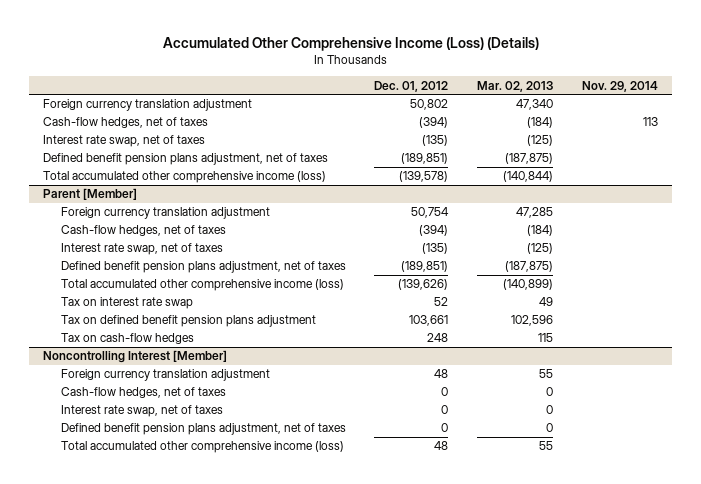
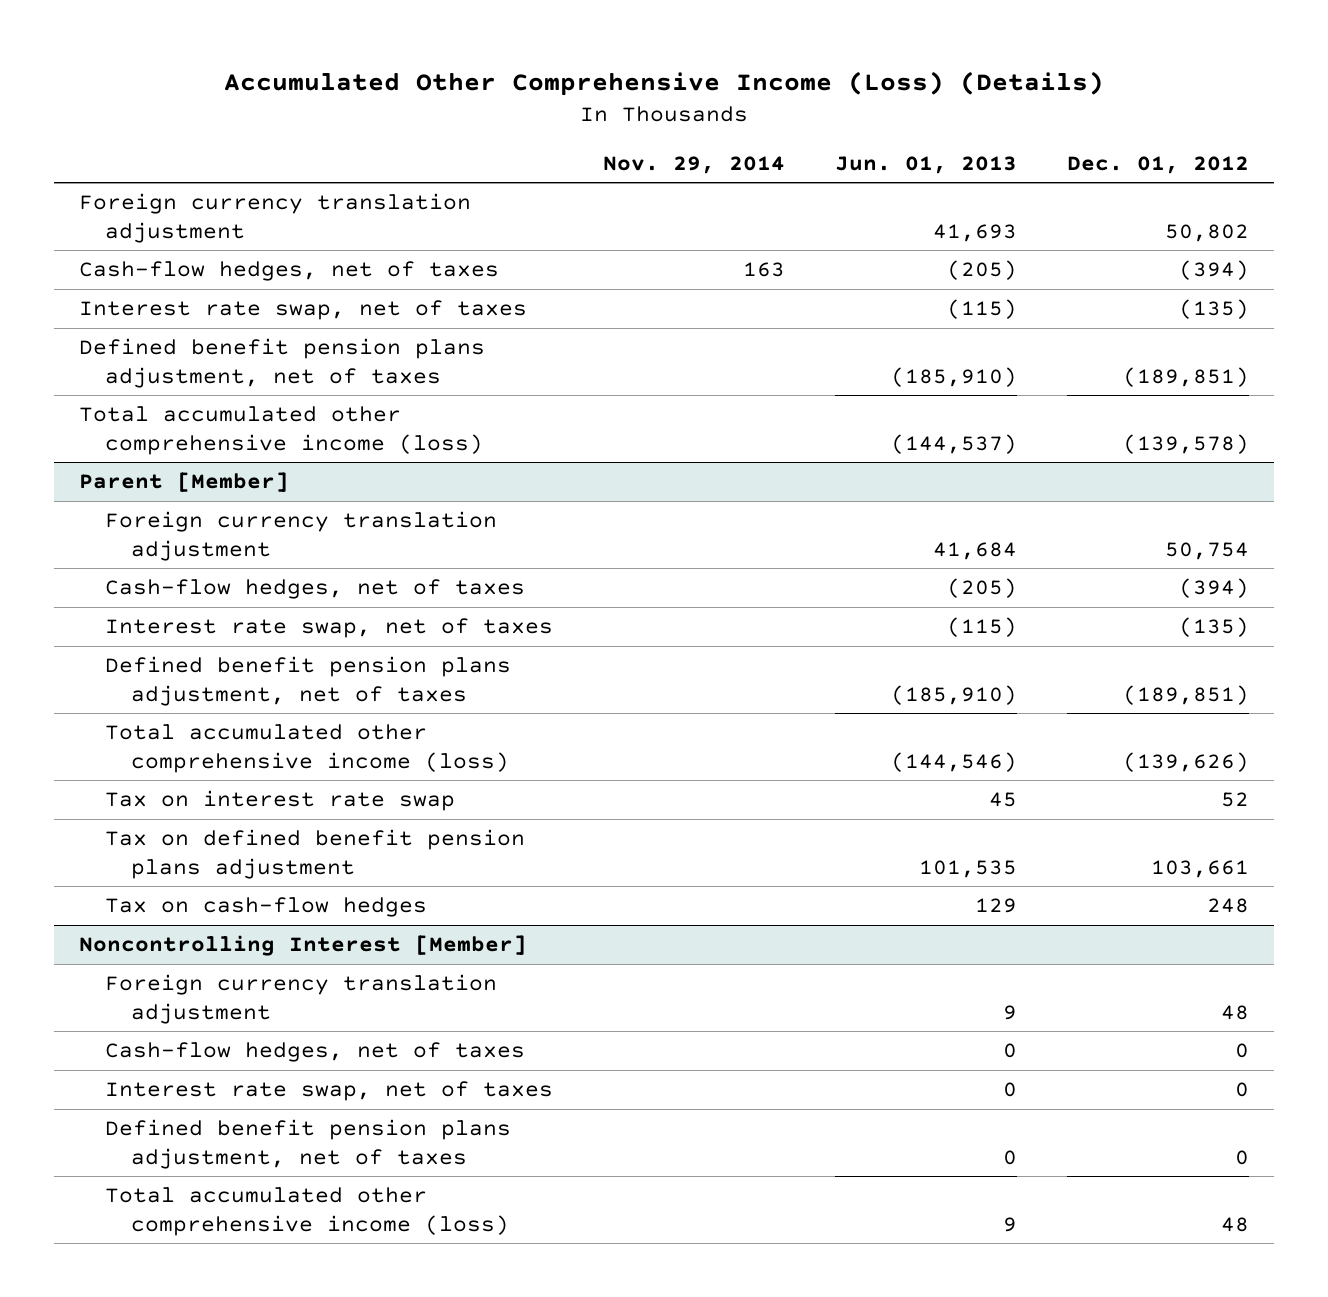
[477,80,554,92] Mar. 02, 2013 -> none
none -> [834,155,1017,174] Jun. 01, 2013
[642,117,658,127] 113 -> [742,262,785,278] 163

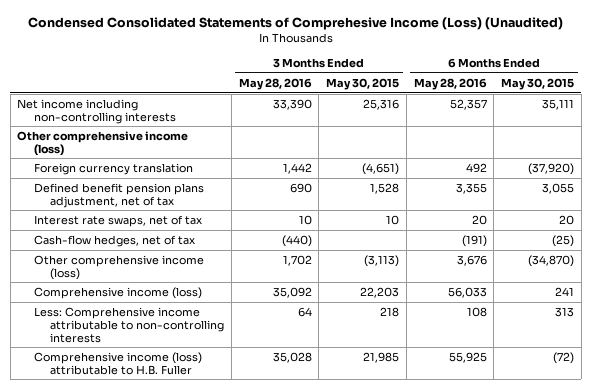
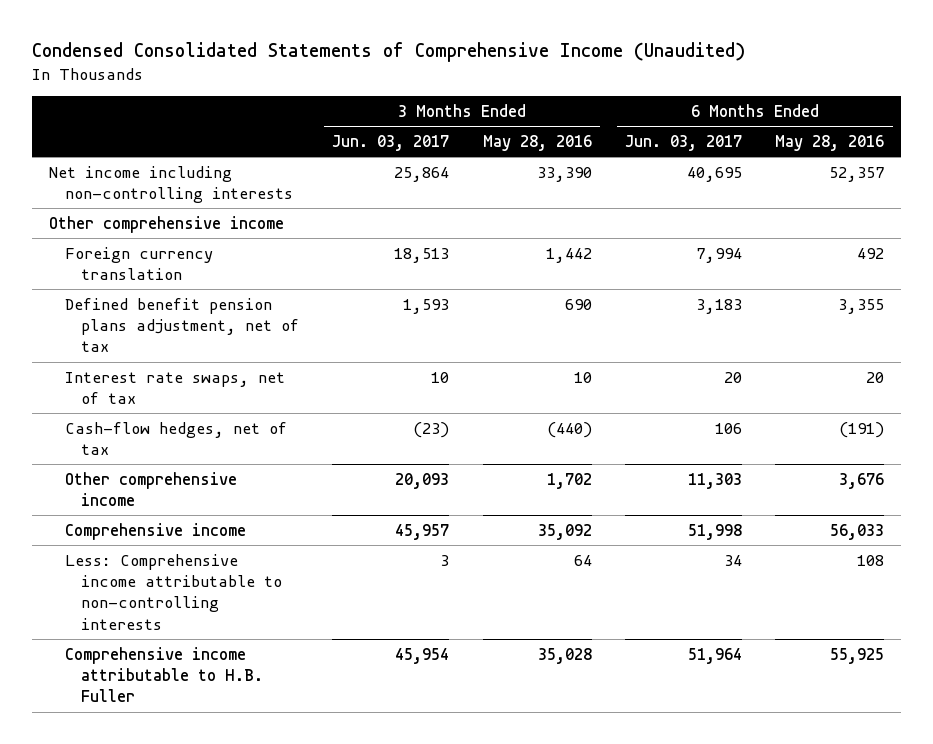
[27,17,563,31] Condensed Consolidated Statements of Comprehesive Income (Loss) (Unaudited) -> [31,42,745,63] Condensed Consolidated Statements of Comprehensive Income (Unaudited)
[326,77,400,90] May 30, 2015 -> none
[500,77,574,90] May 30, 2015 -> none
none -> [332,134,450,151] Jun. 03, 2017
none -> [625,134,743,151] Jun. 03, 2017
[17,130,189,156] Other comprehensive income (loss) -> [48,215,284,233] Other comprehensive income
[33,254,204,280] Other comprehensive income (loss) -> [64,471,237,507] Other comprehensive income
[33,286,202,299] Comprehensive income (loss) -> [64,522,246,540] Comprehensive income
[33,351,202,375] Comprehensive income (loss) attributable to H.B. Fuller -> [64,646,263,703] Comprehensive income attributable to H.B. Fuller

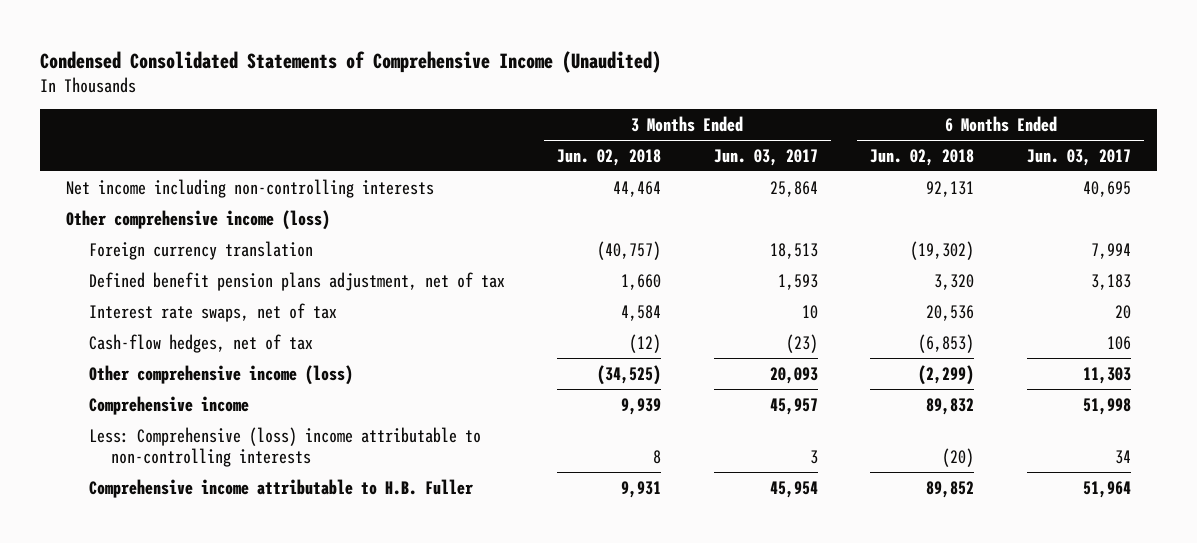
[482,134,592,151] May 28, 2016 -> none
[775,134,885,151] May 28, 2016 -> none
none -> [557,148,662,166] Jun. 02, 2018
none -> [870,148,975,166] Jun. 02, 2018
[48,215,284,233] Other comprehensive income -> [66,209,331,230] Other comprehensive income (loss)
[64,471,237,507] Other comprehensive income -> [88,364,353,385] Other comprehensive income (loss)
[64,553,282,630] Less: Comprehensive income attributable to non-controlling interests -> [88,426,481,467] Less: Comprehensive (loss) income attributable to non-controlling interests

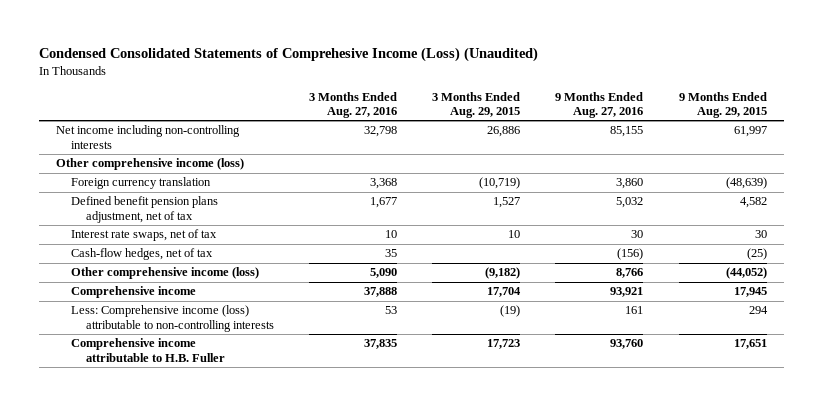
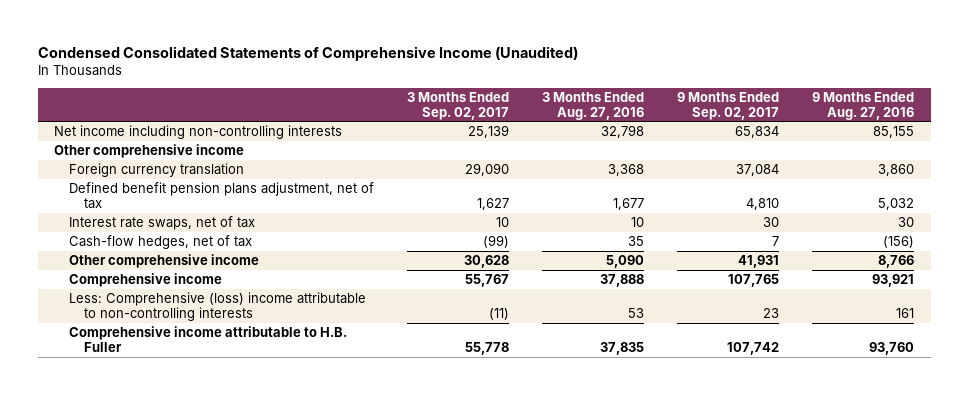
[38,47,538,63] Condensed Consolidated Statements of Comprehesive Income (Loss) (Unaudited) -> [37,45,578,61] Condensed Consolidated Statements of Comprehensive Income (Unaudited)
[432,91,521,119] 3 Months Ended Aug. 29, 2015 -> none
[678,91,767,119] 9 Months Ended Aug. 29, 2015 -> none
none -> [407,91,510,120] 3 Months Ended Sep. 02, 2017
none -> [677,91,780,120] 9 Months Ended Sep. 02, 2017
[56,158,245,171] Other comprehensive income (loss) -> [54,143,245,158] Other comprehensive income
[71,267,260,280] Other comprehensive income (loss) -> [69,253,260,268] Other comprehensive income
[71,305,274,332] Less: Comprehensive income (loss) attributable to non-controlling interests -> [69,291,367,322] Less: Comprehensive (loss) income attributable to non-controlling interests

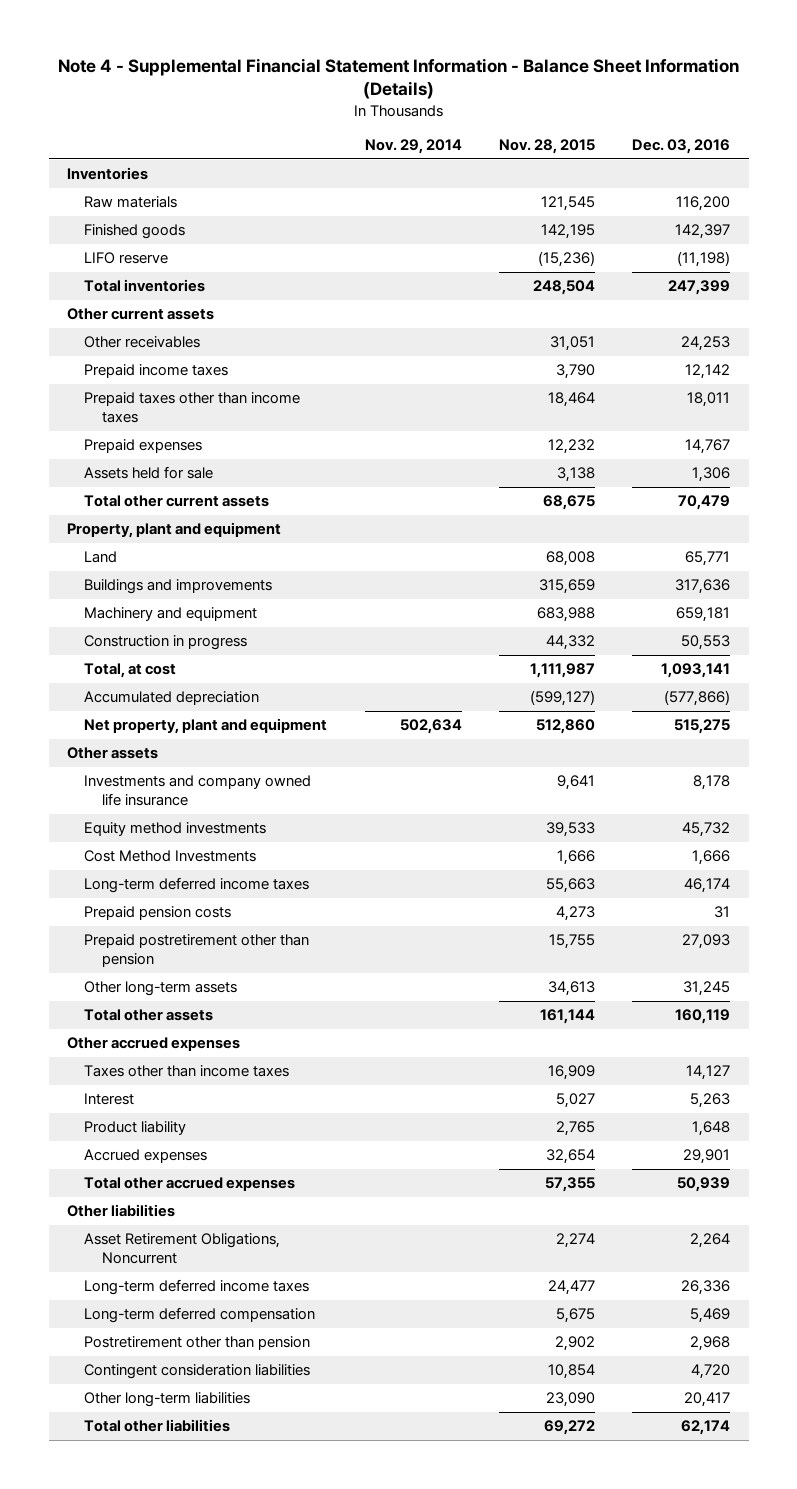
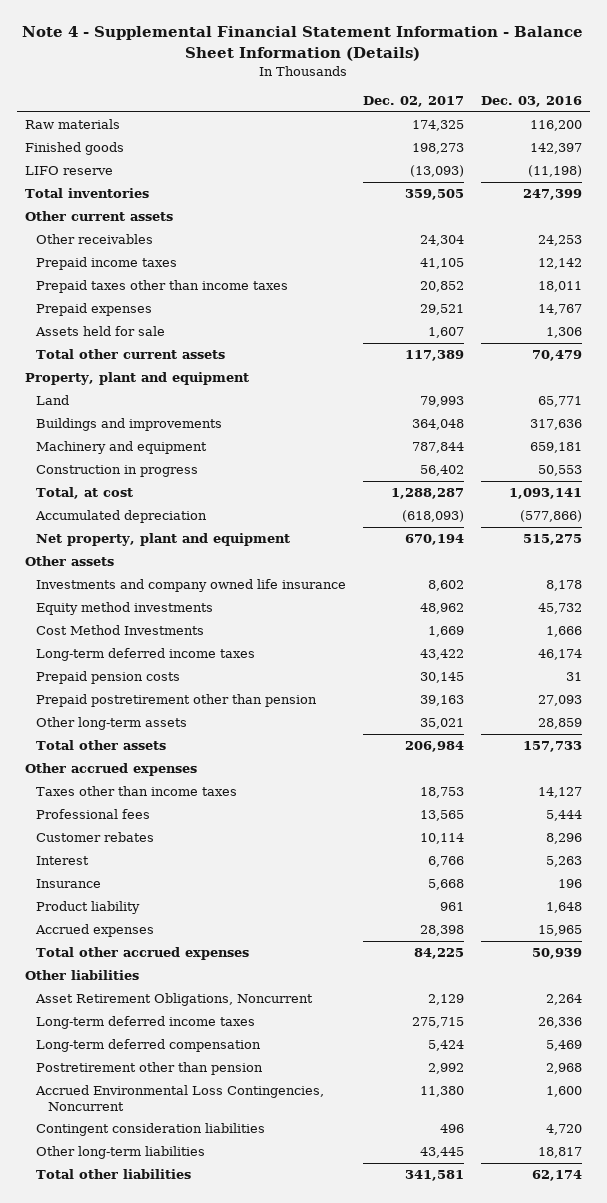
[364,139,462,155] Nov. 29, 2014 -> none
[498,139,595,155] Nov. 28, 2015 -> none
none -> [362,96,464,108] Dec. 02, 2017
[67,167,149,181] Inventories -> none
[683,981,731,997] 31,245 -> [537,718,582,730] 28,859
[675,1009,731,1025] 160,119 -> [522,741,582,753] 157,733
none -> [36,809,151,820] Professional fees
none -> [36,832,155,843] Customer rebates
none -> [36,879,102,889] Insurance
[683,1149,731,1165] 29,901 -> [537,925,582,937] 15,965
none -> [35,1085,325,1111] Accrued Environmental Loss Contingencies, Noncurrent
[684,1392,731,1408] 20,417 -> [537,1147,582,1159] 18,817

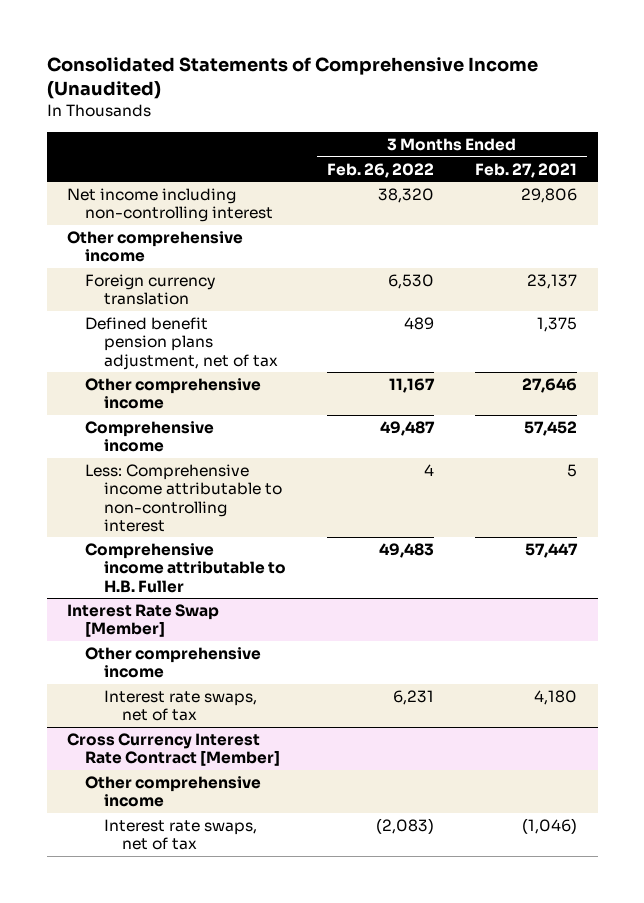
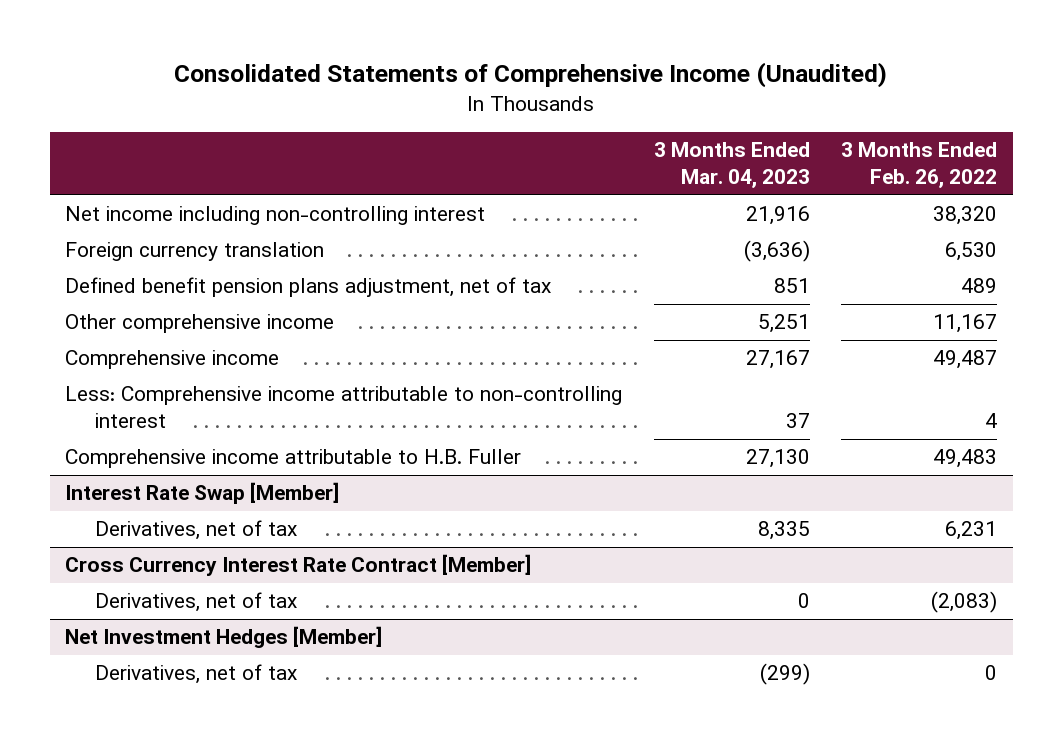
[475,162,578,178] Feb. 27, 2021 -> none
none -> [653,142,810,189] 3 Months Ended Mar. 04, 2023
[67,231,244,263] Other comprehensive income -> none
[85,647,262,679] Other comprehensive income -> none
[103,690,257,722] Interest rate swaps, net of tax -> [95,520,298,541] Derivatives, net of tax
[85,776,262,808] Other comprehensive income -> none
[103,819,257,851] Interest rate swaps, net of tax -> [95,592,298,613] Derivatives, net of tax
none -> [65,626,383,649] Net Investment Hedges [Member]
none -> [95,664,298,685] Derivatives, net of tax

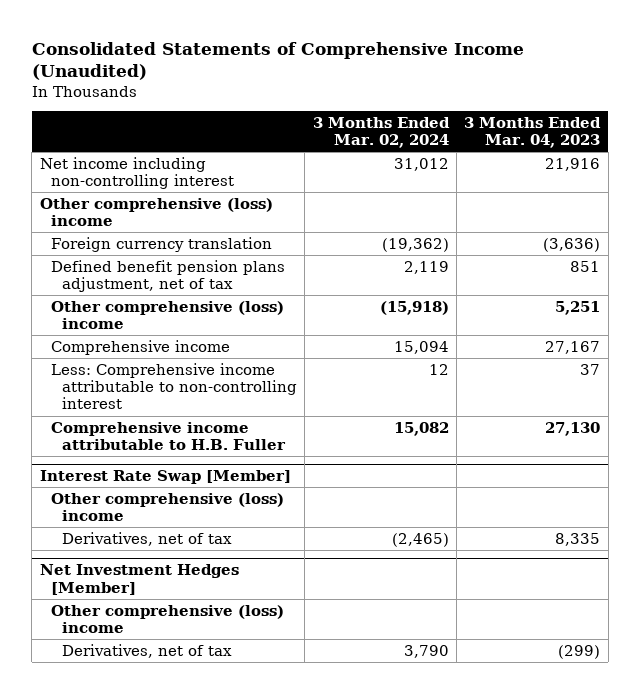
[841,142,998,189] 3 Months Ended Feb. 26, 2022 -> none
none -> [312,116,450,149] 3 Months Ended Mar. 02, 2024
none -> [39,197,273,227] Other comprehensive (loss) income
[65,314,335,334] Other comprehensive income -> [50,300,284,330] Other comprehensive (loss) income
none -> [50,492,284,522] Other comprehensive (loss) income
[65,554,532,577] Cross Currency Interest Rate Contract [Member] -> none
[95,592,298,613] Derivatives, net of tax -> none
none -> [50,604,284,634] Other comprehensive (loss) income

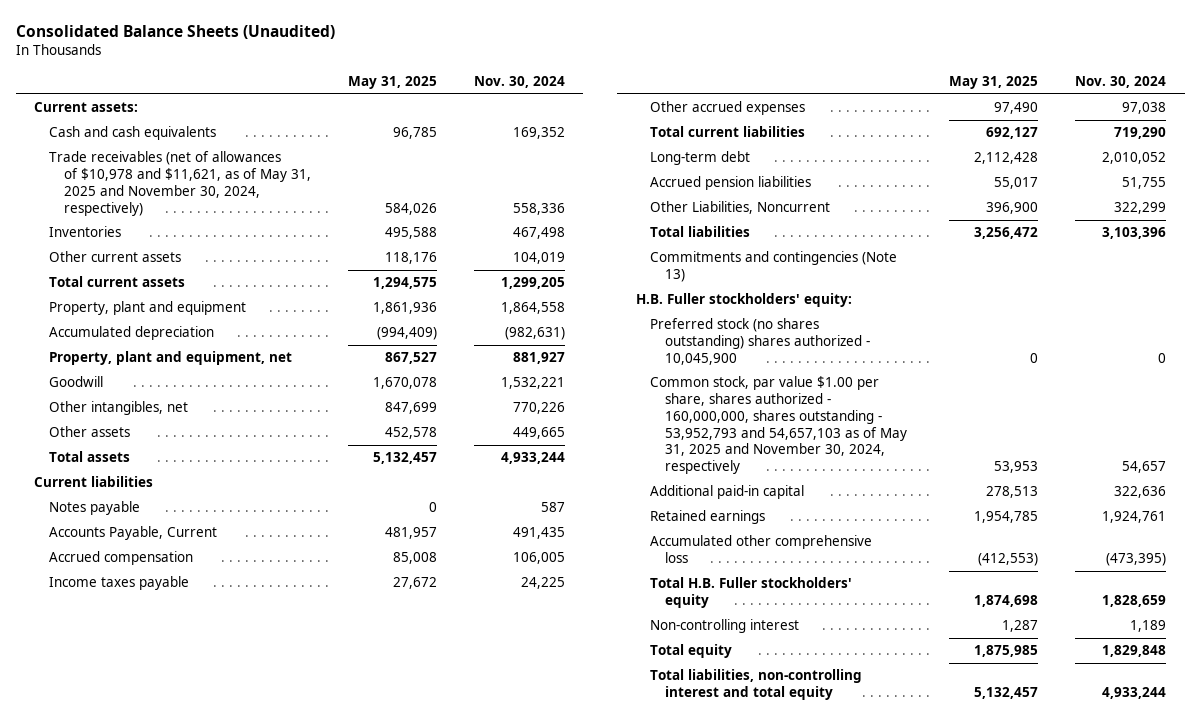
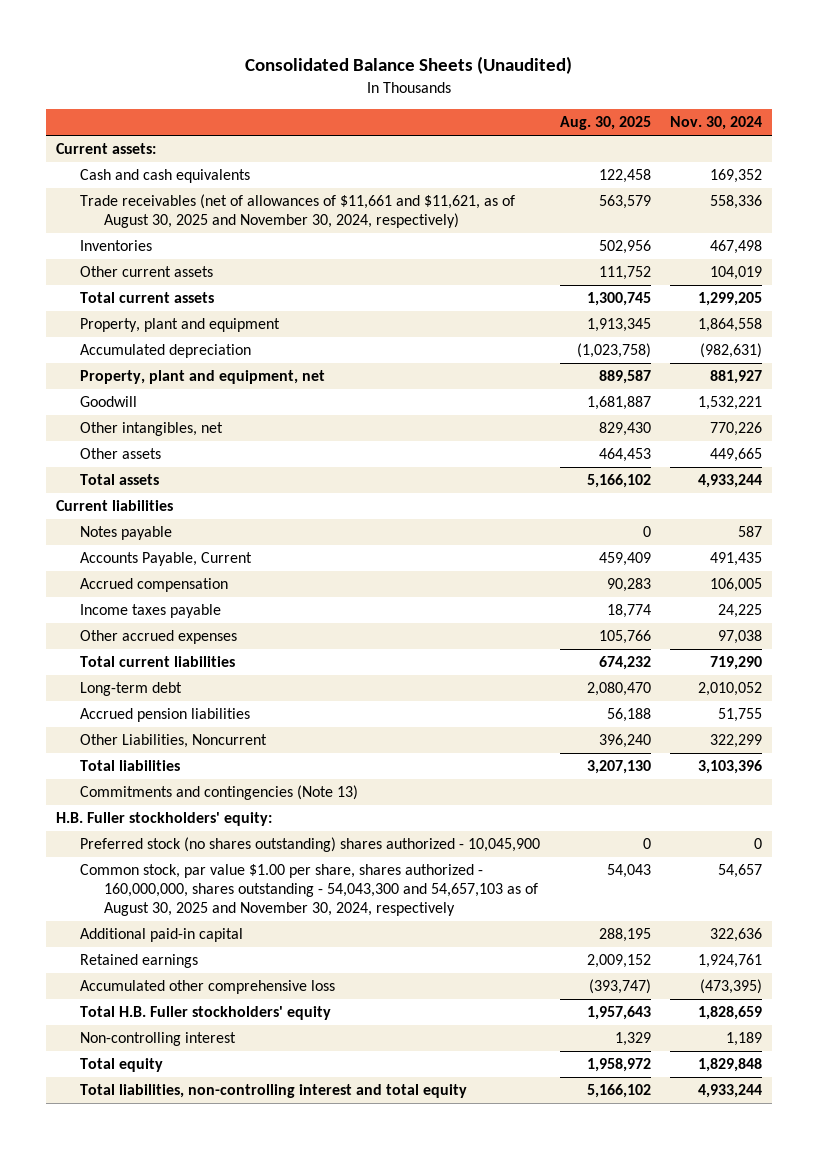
[347,75,437,89] May 31, 2025 -> none
none -> [559,116,651,131] Aug. 30, 2025
[48,151,311,216] Trade receivables (net of allowances of $10,978 and $11,621, as of May 31, 2025 and November 30, 2024, respectively) -> [80,194,516,229] Trade receivables (net of allowances of $11,661 and $11,621, as of August 30, 2025 and November 30, 2024, respectively)
[650,376,907,475] Common stock, par value $1.00 per share, shares authorized - 160,000,000, shares outstanding - 53,952,793 and 54,657,103 as of May 31, 2025 and November 30, 2024, respectively -> [80,864,539,917] Common stock, par value $1.00 per share, shares authorized - 160,000,000, shares outstanding - 54,043,300 and 54,657,103 as of August 30, 2025 and November 30, 2024, respectively

